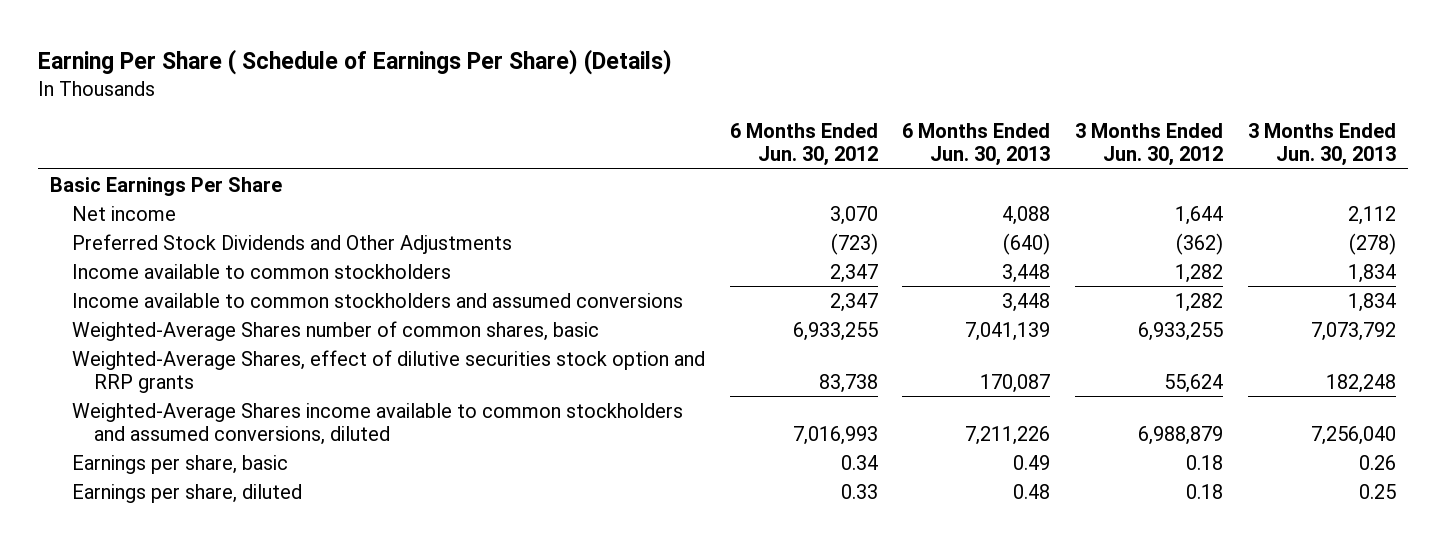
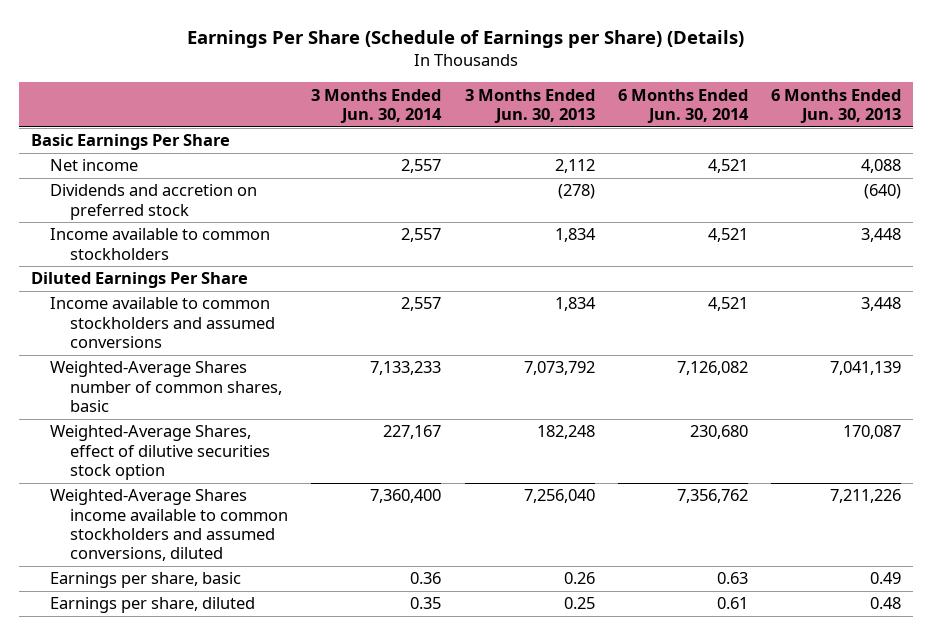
[37,49,672,76] Earning Per Share ( Schedule of Earnings Per Share) (Details) -> [186,30,744,49] Earnings Per Share (Schedule of Earnings per Share) (Details)
[729,123,878,167] 6 Months Ended Jun. 30, 2012 -> none
[1075,123,1224,167] 3 Months Ended Jun. 30, 2012 -> none
none -> [311,88,443,124] 3 Months Ended Jun. 30, 2014
none -> [617,88,749,124] 6 Months Ended Jun. 30, 2014
[71,233,512,254] Preferred Stock Dividends and Other Adjustments -> [50,184,258,220] Dividends and accretion on preferred stock
none -> [30,272,248,289] Diluted Earnings Per Share
[71,349,705,393] Weighted-Average Shares, effect of dilutive securities stock option and RRP grants -> [50,425,271,480] Weighted-Average Shares, effect of dilutive securities stock option

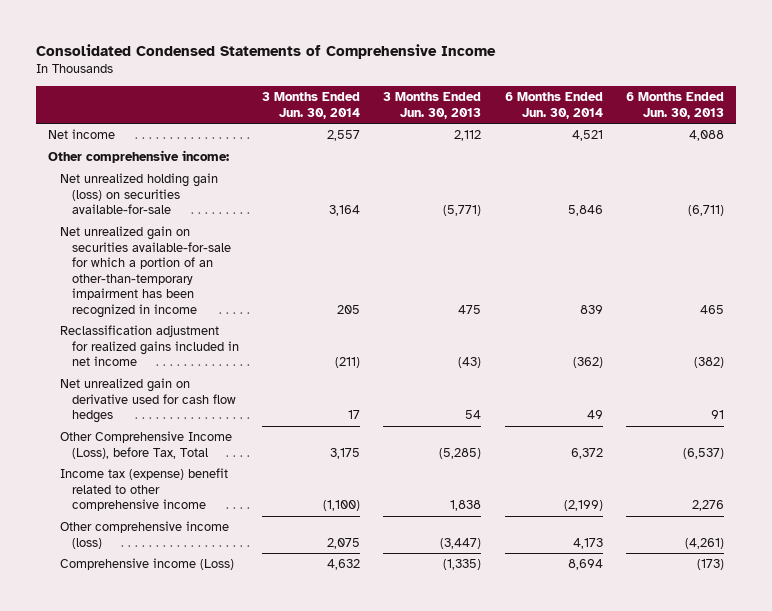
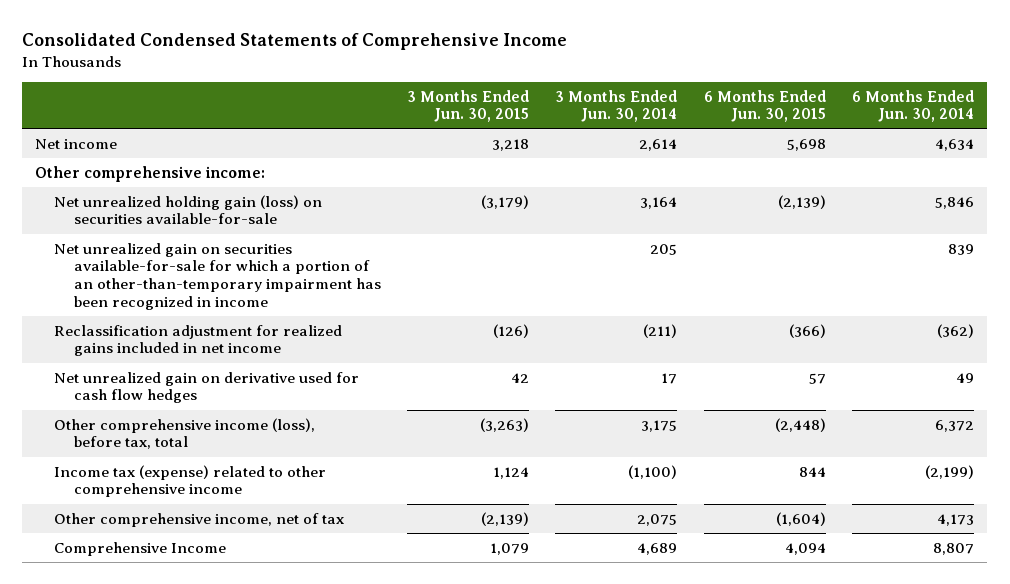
[383,92,482,119] 3 Months Ended Jun. 30, 2013 -> none
[626,92,725,119] 6 Months Ended Jun. 30, 2013 -> none
none -> [406,89,529,123] 3 Months Ended Jun. 30, 2015
none -> [703,89,826,123] 6 Months Ended Jun. 30, 2015
[327,130,361,142] 2,557 -> [639,138,678,151] 2,614
[571,130,603,142] 4,521 -> [935,138,975,151] 4,634
[59,431,232,459] Other Comprehensive Income (Loss), before Tax, Total -> [54,417,316,450] Other comprehensive income (loss), before tax, total
[59,468,228,512] Income tax (expense) benefit related to other comprehensive income -> [54,464,327,498] Income tax (expense) related to other comprehensive income
[59,521,229,549] Other comprehensive income (loss) -> [54,512,345,527] Other comprehensive income, net of tax
[59,558,234,571] Comprehensive income (Loss) -> [54,541,227,556] Comprehensive Income
[327,559,361,571] 4,632 -> [637,542,678,555] 4,689
[567,559,603,571] 8,694 -> [933,542,975,555] 8,807

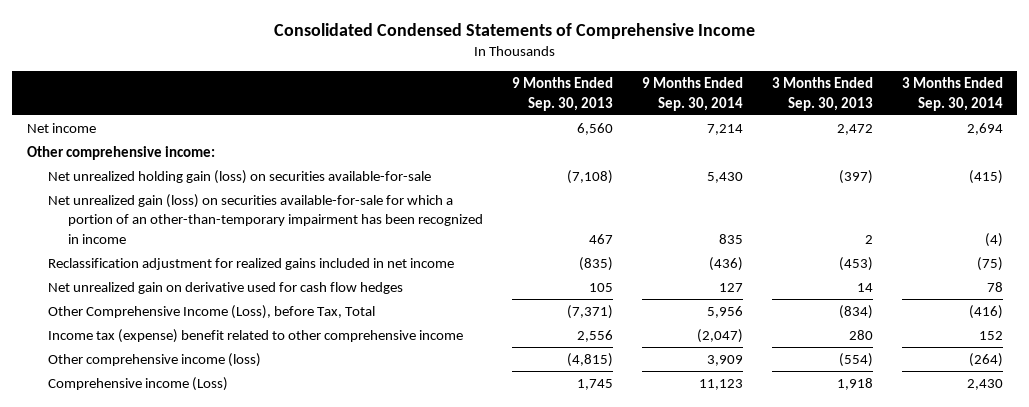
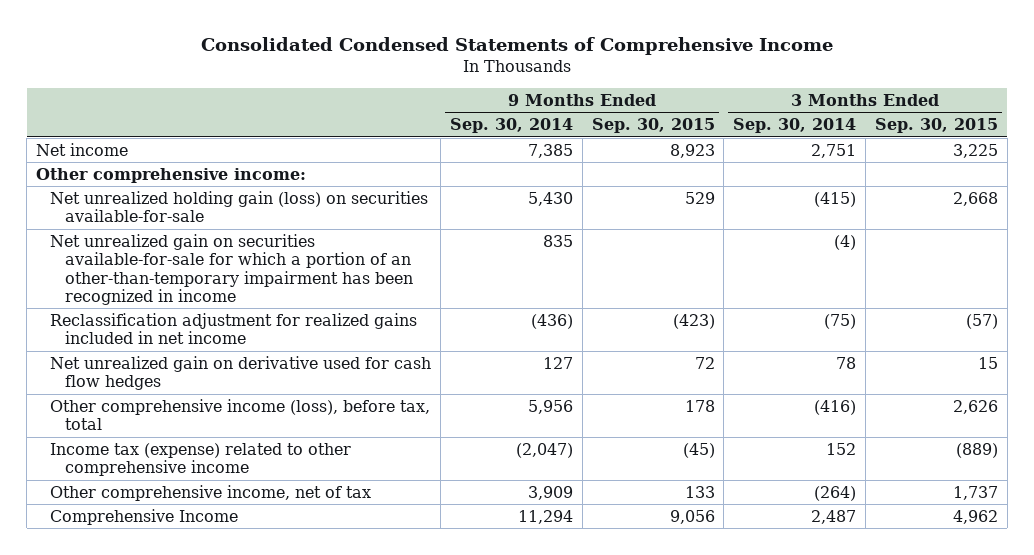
[512,76,614,111] 9 Months Ended Sep. 30, 2013 -> none
[771,76,873,111] 3 Months Ended Sep. 30, 2013 -> none
none -> [591,118,715,134] Sep. 30, 2015
none -> [874,118,998,134] Sep. 30, 2015
[707,123,744,135] 7,214 -> [527,143,573,158] 7,385
[966,122,1003,135] 2,694 -> [811,143,857,158] 2,751
[47,193,484,244] Net unrealized gain (loss) on securities available-for-sale for which a portion of an other-than-temporary impairment has been recognized in income -> [50,233,413,305] Net unrealized gain on securities available-for-sale for which a portion of an other-than-temporary impairment has been recognized in income
[47,304,375,319] Other Comprehensive Income (Loss), before Tax, Total -> [50,398,431,431] Other comprehensive income (loss), before tax, total
[47,328,463,343] Income tax (expense) benefit related to other comprehensive income -> [50,442,352,477] Income tax (expense) related to other comprehensive income
[47,352,261,367] Other comprehensive income (loss) -> [50,484,372,501] Other comprehensive income, net of tax
[47,376,228,391] Comprehensive income (Loss) -> [50,508,239,525] Comprehensive Income
[699,378,744,390] 11,123 -> [517,509,573,524] 11,294
[966,378,1003,390] 2,430 -> [811,509,857,524] 2,487

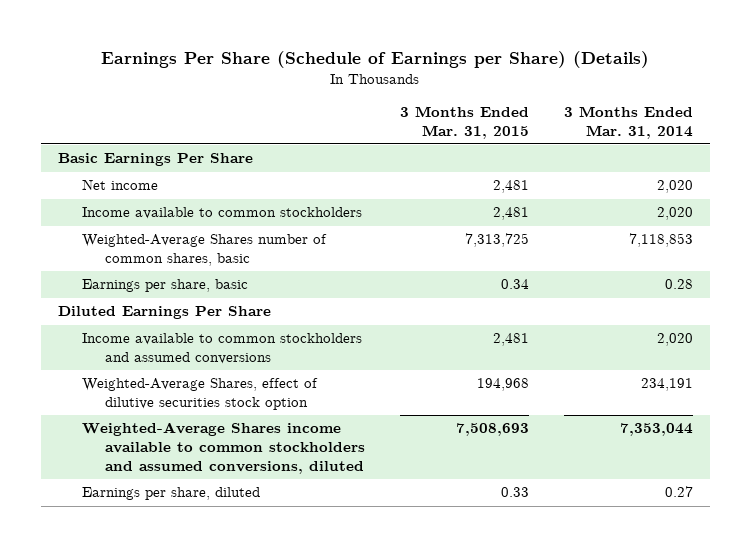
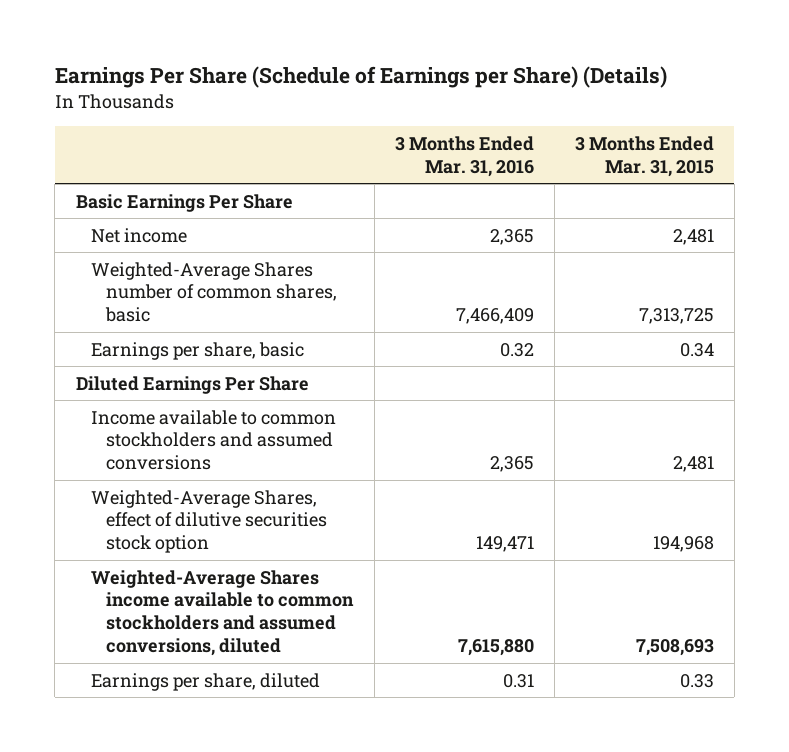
[563,106,693,139] 3 Months Ended Mar. 31, 2014 -> none
none -> [394,135,534,177] 3 Months Ended Mar. 31, 2016
[81,207,362,220] Income available to common stockholders -> none

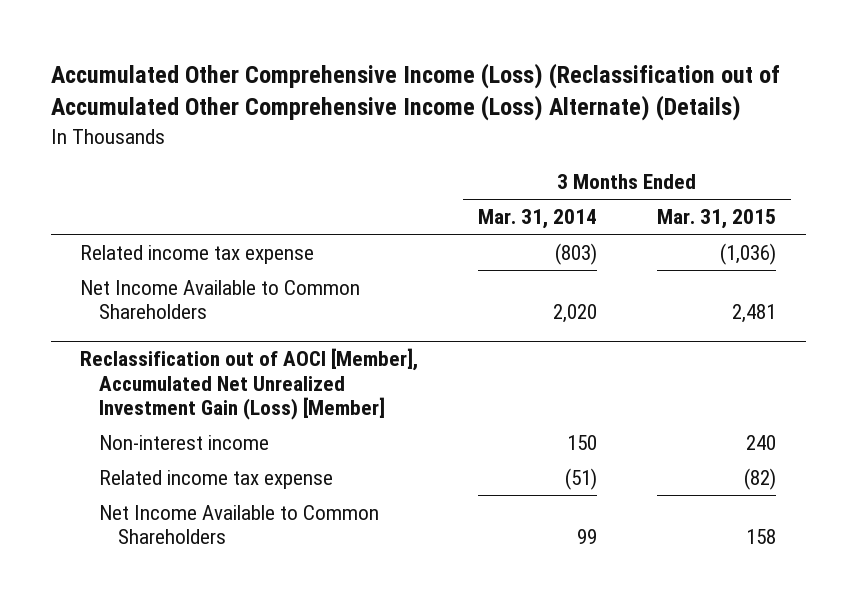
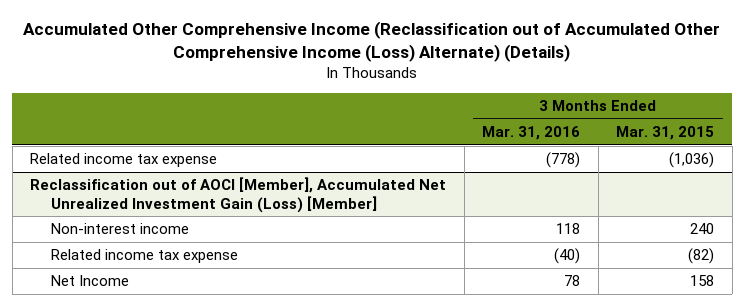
[50,62,780,122] Accumulated Other Comprehensive Income (Loss) (Reclassification out of Accumulated Other Comprehensive Income (Loss) Alternate) (Details) -> [23,21,721,63] Accumulated Other Comprehensive Income (Reclassification out of Accumulated Other Comprehensive Income (Loss) Alternate) (Details)
[478,209,598,230] Mar. 31, 2014 -> none
none -> [482,125,581,140] Mar. 31, 2016
[80,279,361,320] Net Income Available to Common Shareholders -> none
[99,504,380,545] Net Income Available to Common Shareholders -> [50,275,129,287] Net Income

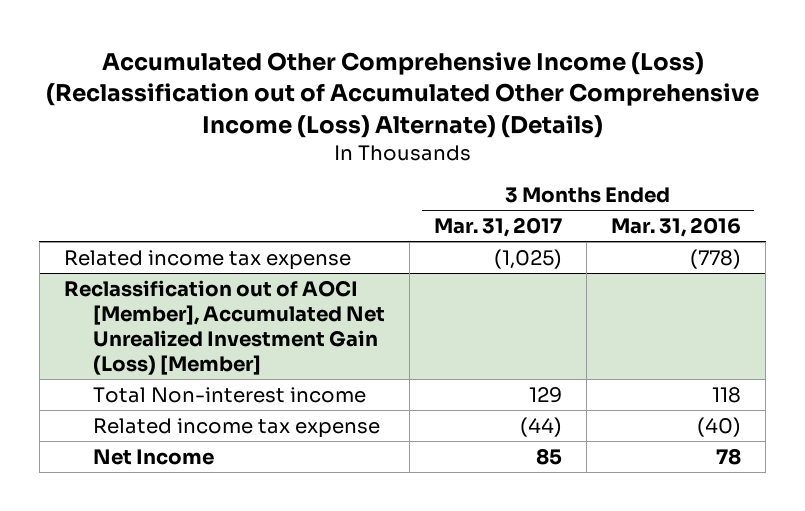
[23,21,721,63] Accumulated Other Comprehensive Income (Reclassification out of Accumulated Other Comprehensive Income (Loss) Alternate) (Details) -> [45,52,759,138] Accumulated Other Comprehensive Income (Loss) (Reclassification out of Accumulated Other Comprehensive Income (Loss) Alternate) (Details)
[616,125,715,140] Mar. 31, 2015 -> none
none -> [434,217,563,238] Mar. 31, 2017
[50,223,189,235] Non-interest income -> [92,386,366,403] Total Non-interest income

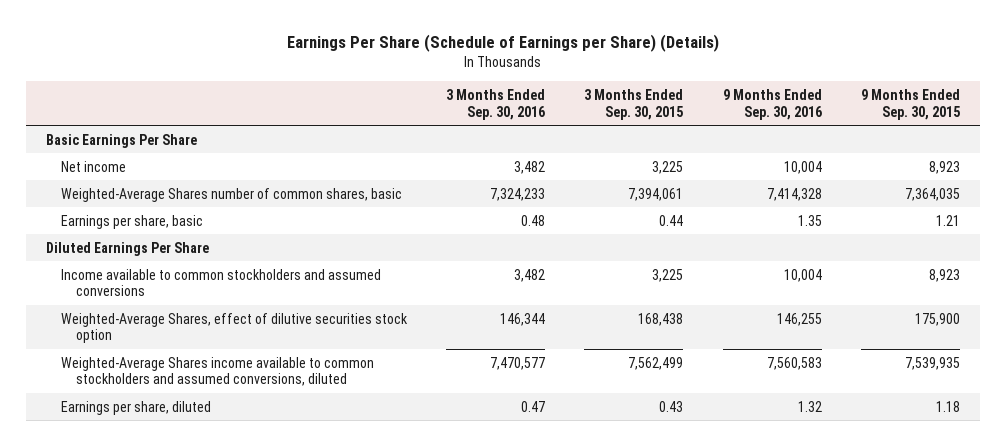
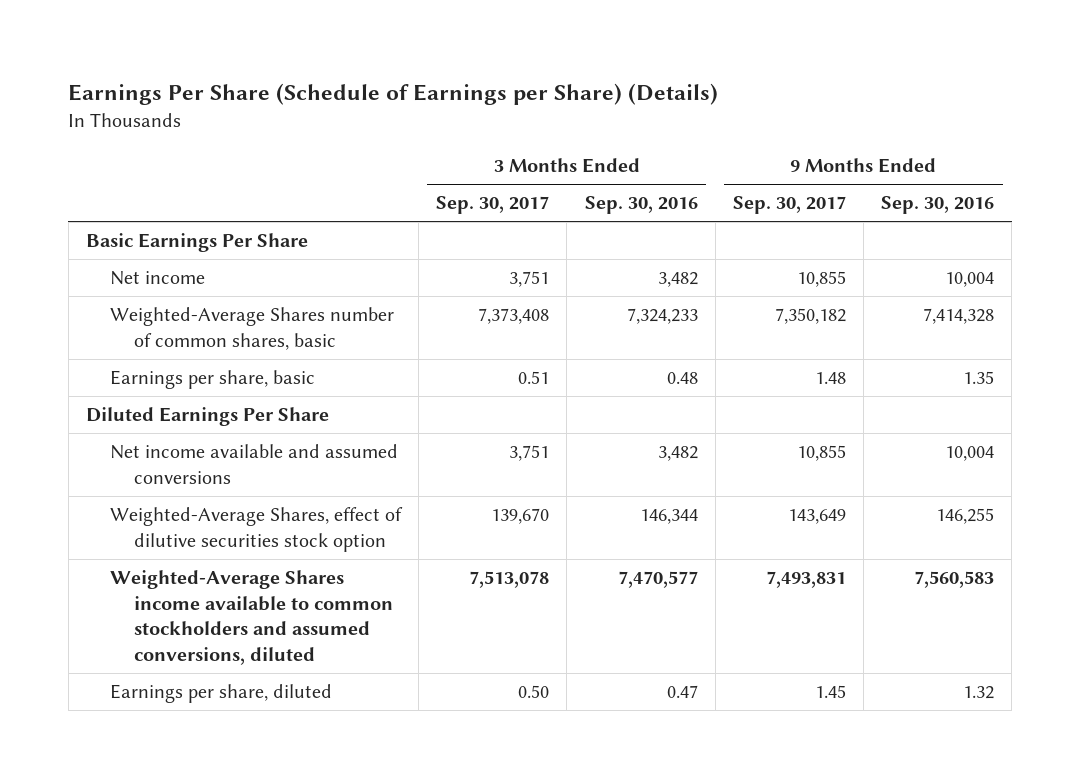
[584,89,684,120] 3 Months Ended Sep. 30, 2015 -> none
[860,89,960,120] 9 Months Ended Sep. 30, 2015 -> none
none -> [436,196,550,215] Sep. 30, 2017
none -> [732,196,846,215] Sep. 30, 2017
[61,268,382,297] Income available to common stockholders and assumed conversions -> [109,444,398,484] Net income available and assumed conversions

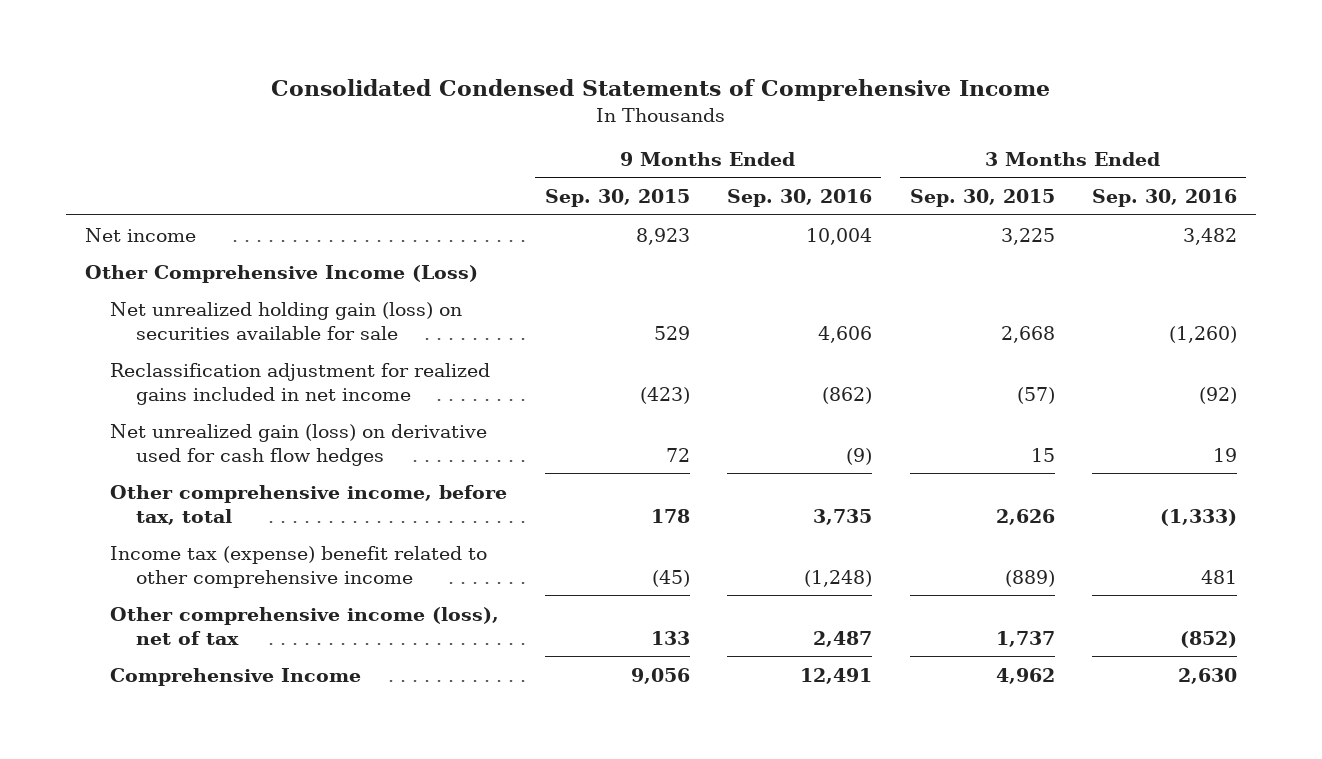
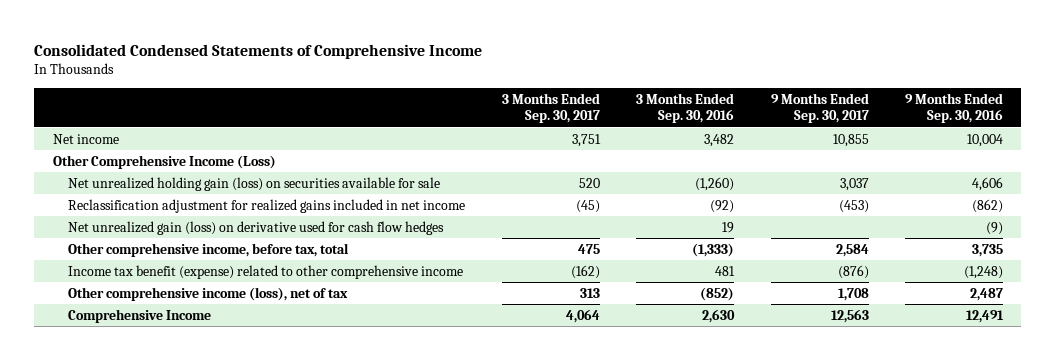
[544,189,690,208] Sep. 30, 2015 -> none
[909,189,1055,208] Sep. 30, 2015 -> none
none -> [501,92,600,124] 3 Months Ended Sep. 30, 2017
none -> [770,92,869,124] 9 Months Ended Sep. 30, 2017
[110,545,488,588] Income tax (expense) benefit related to other comprehensive income -> [68,264,464,279] Income tax benefit (expense) related to other comprehensive income

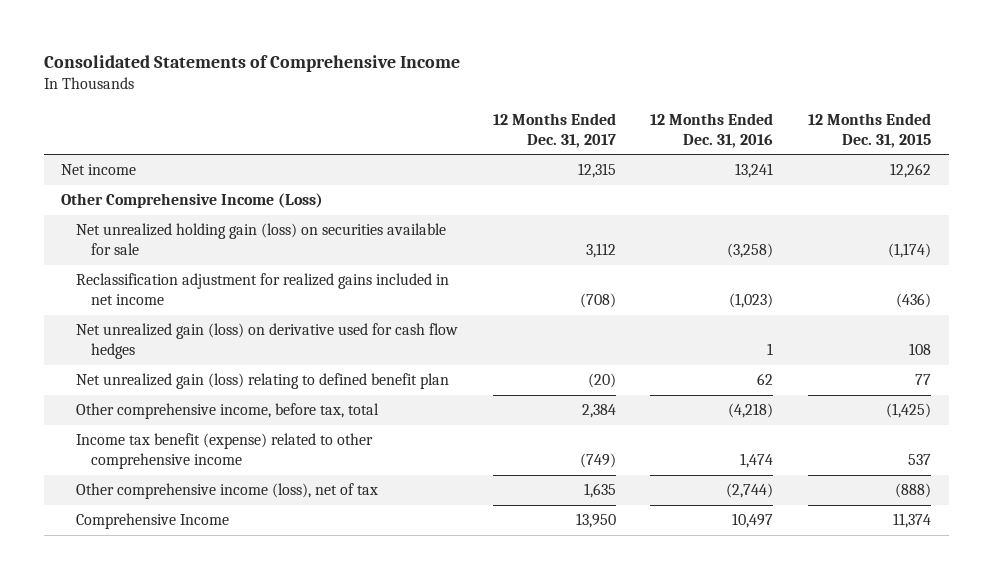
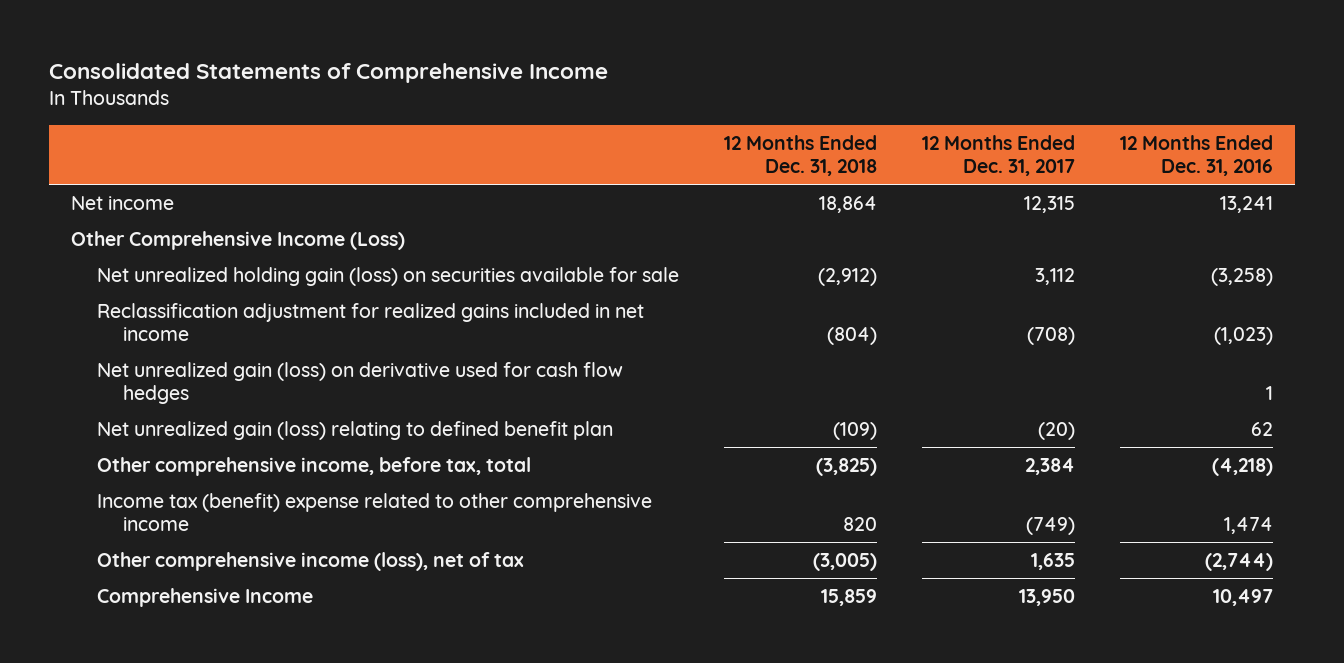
[808,112,932,148] 12 Months Ended Dec. 31, 2015 -> none
none -> [724,134,878,177] 12 Months Ended Dec. 31, 2018
[75,433,373,470] Income tax benefit (expense) related to other comprehensive income -> [97,492,653,532] Income tax (benefit) expense related to other comprehensive income

